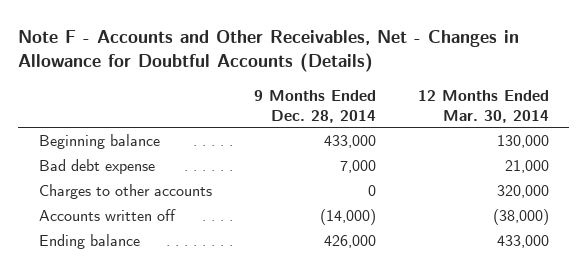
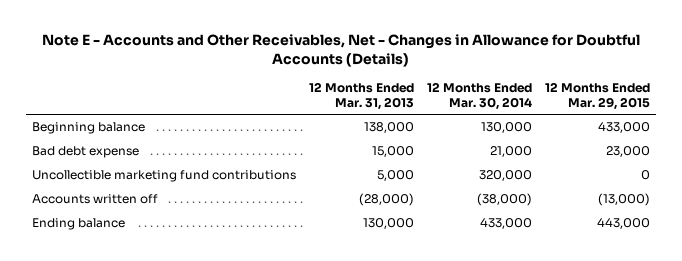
[18,29,520,73] Note F - Accounts and Other Receivables, Net - Changes in Allowance for Doubtful Accounts (Details) -> [42,33,641,67] Note E - Accounts and Other Receivables, Net - Changes in Allowance for Doubtful Accounts (Details)
[253,89,376,123] 9 Months Ended Dec. 28, 2014 -> none
none -> [309,82,415,110] 12 Months Ended Mar. 31, 2013
none -> [544,82,650,110] 12 Months Ended Mar. 29, 2015
[39,183,213,199] Charges to other accounts -> [32,170,297,183] Uncollectible marketing fund contributions

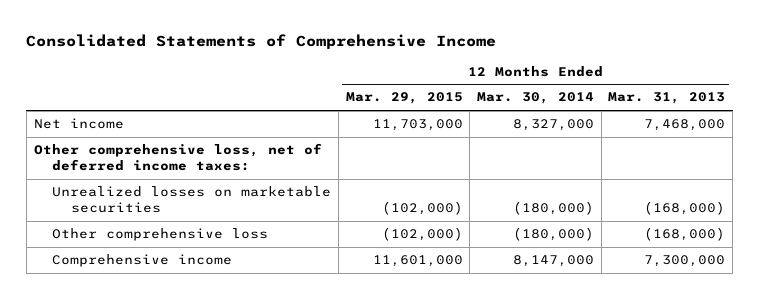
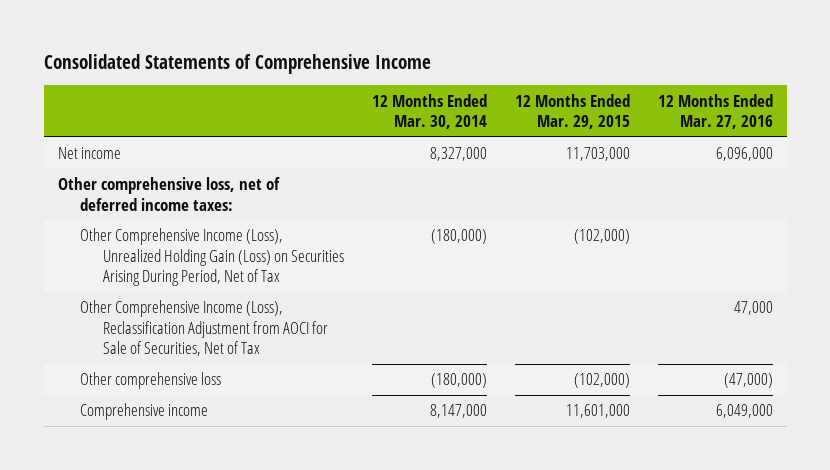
[608,92,726,105] Mar. 31, 2013 -> none
none -> [657,93,773,130] 12 Months Ended Mar. 27, 2016
[52,186,332,214] Unrealized losses on marketable securities -> [80,228,344,287] Other Comprehensive Income (Loss), Unrealized Holding Gain (Loss) on Securities Arising During Period, Net of Tax
none -> [80,300,328,357] Other Comprehensive Income (Loss), Reclassification Adjustment from AOCI for Sale of Securities, Net of Tax

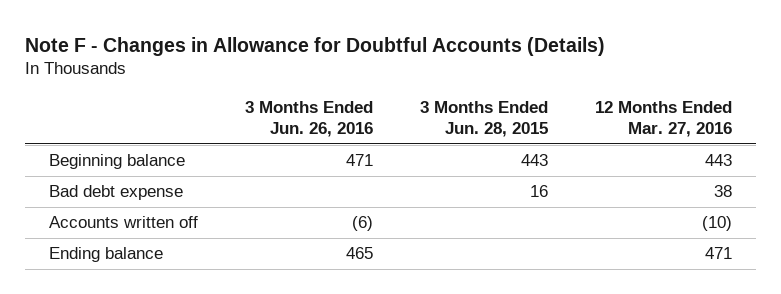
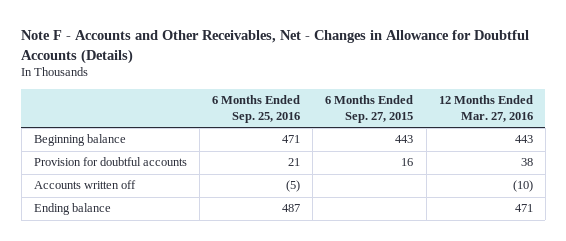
[25,36,606,56] Note F - Changes in Allowance for Doubtful Accounts (Details) -> [21,30,530,64] Note F - Accounts and Other Receivables, Net - Changes in Allowance for Doubtful Accounts (Details)
[245,100,374,137] 3 Months Ended Jun. 26, 2016 -> none
[420,100,549,137] 3 Months Ended Jun. 28, 2015 -> none
none -> [212,95,301,123] 6 Months Ended Sep. 25, 2016
none -> [325,95,414,123] 6 Months Ended Sep. 27, 2015
[49,185,184,201] Bad debt expense -> [33,157,187,167] Provision for doubtful accounts

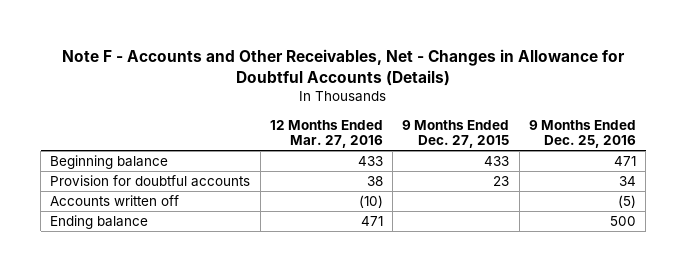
[212,95,301,123] 6 Months Ended Sep. 25, 2016 -> none
[325,95,414,123] 6 Months Ended Sep. 27, 2015 -> none
none -> [402,119,510,149] 9 Months Ended Dec. 27, 2015
none -> [529,119,637,149] 9 Months Ended Dec. 25, 2016
[514,135,533,144] 443 -> [357,155,383,166] 433

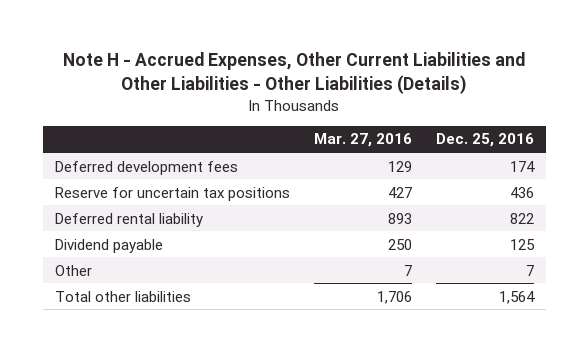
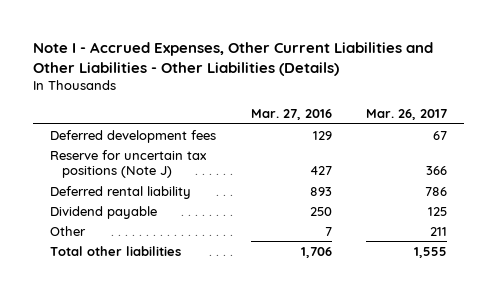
[63,52,526,95] Note H - Accrued Expenses, Other Current Liabilities and Other Liabilities - Other Liabilities (Details) -> [33,42,434,76] Note I - Accrued Expenses, Other Current Liabilities and Other Liabilities - Other Liabilities (Details)
[435,133,534,148] Dec. 25, 2016 -> none
none -> [365,108,447,120] Mar. 26, 2017
[54,186,290,201] Reserve for uncertain tax positions -> [50,149,208,179] Reserve for uncertain tax positions (Note J)

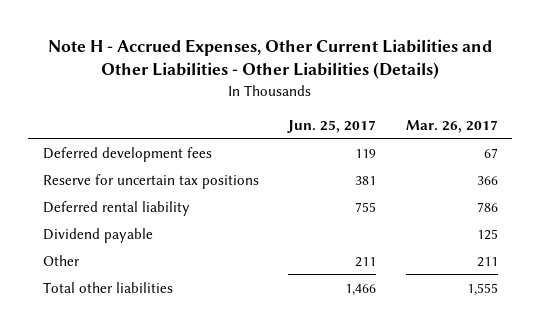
[33,42,434,76] Note I - Accrued Expenses, Other Current Liabilities and Other Liabilities - Other Liabilities (Details) -> [48,38,493,80] Note H - Accrued Expenses, Other Current Liabilities and Other Liabilities - Other Liabilities (Details)
[250,108,332,120] Mar. 27, 2016 -> none
none -> [287,119,377,133] Jun. 25, 2017
[50,149,208,179] Reserve for uncertain tax positions (Note J) -> [42,173,259,189] Reserve for uncertain tax positions

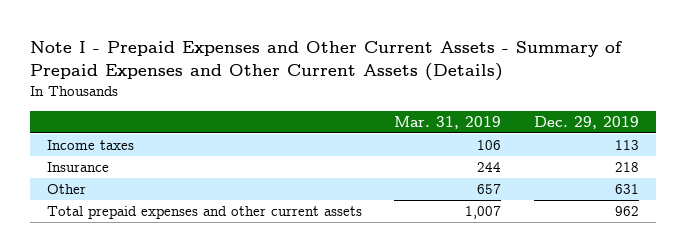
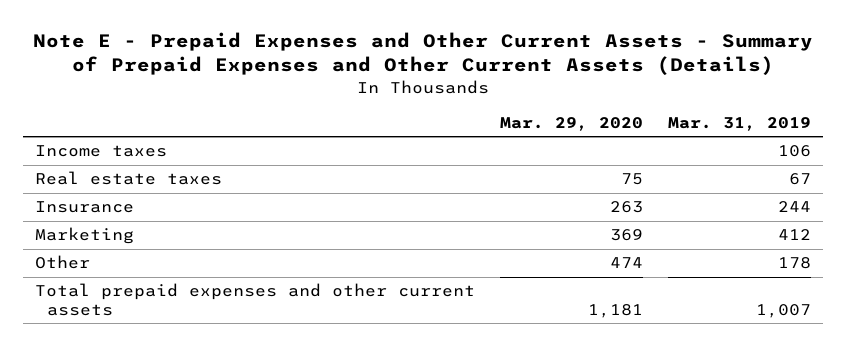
[30,41,623,82] Note I - Prepaid Expenses and Other Current Assets - Summary of Prepaid Expenses and Other Current Assets (Details) -> [33,32,814,76] Note E - Prepaid Expenses and Other Current Assets - Summary of Prepaid Expenses and Other Current Assets (Details)
[534,115,640,129] Dec. 29, 2019 -> none
none -> [500,116,644,131] Mar. 29, 2020
none -> [35,171,223,186] Real estate taxes
none -> [35,227,135,245] Marketing
[477,184,502,195] 657 -> [777,257,811,270] 178

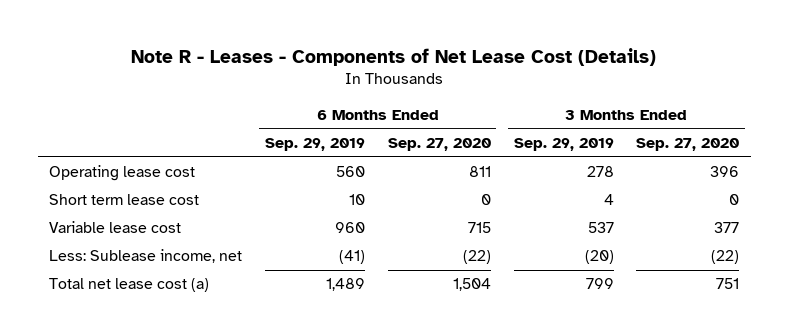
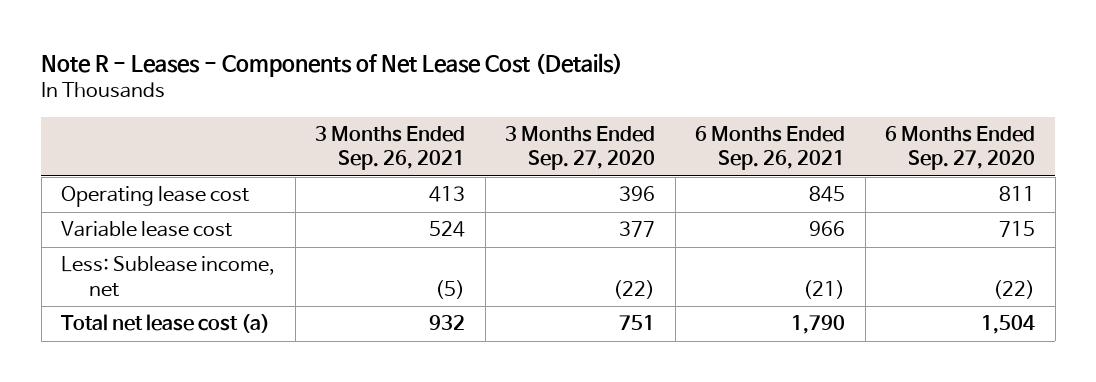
[265,137,366,151] Sep. 29, 2019 -> none
[513,137,614,151] Sep. 29, 2019 -> none
none -> [315,126,466,171] 3 Months Ended Sep. 26, 2021
none -> [695,126,846,171] 6 Months Ended Sep. 26, 2021
[49,194,200,206] Short term lease cost -> none

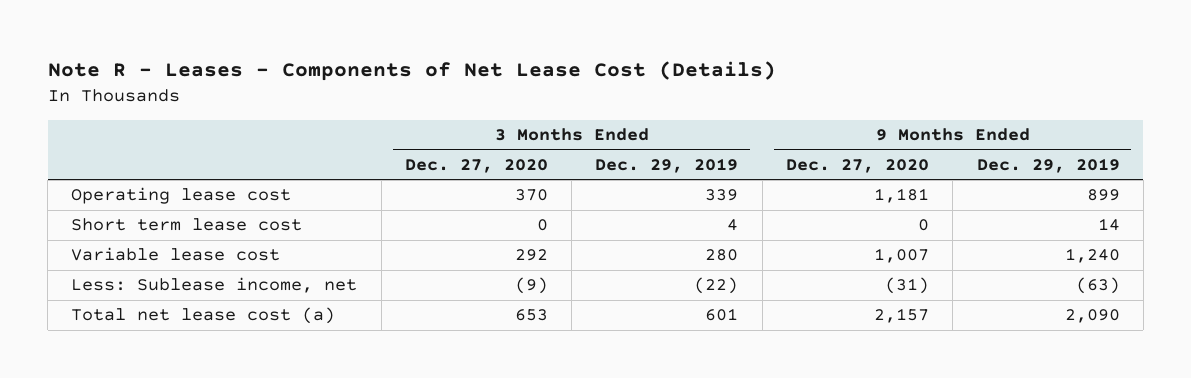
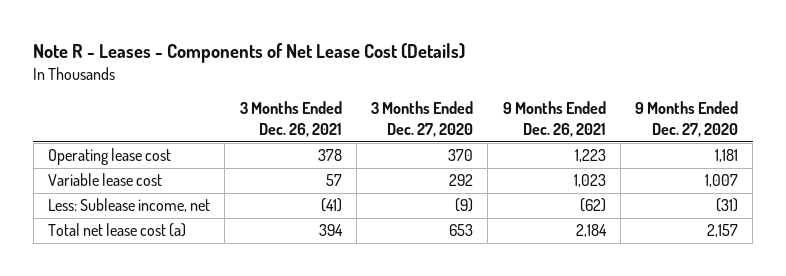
[595,157,739,173] Dec. 29, 2019 -> none
[976,157,1120,173] Dec. 29, 2019 -> none
none -> [239,101,342,137] 3 Months Ended Dec. 26, 2021
none -> [502,101,606,137] 9 Months Ended Dec. 26, 2021
[71,218,303,232] Short term lease cost -> none

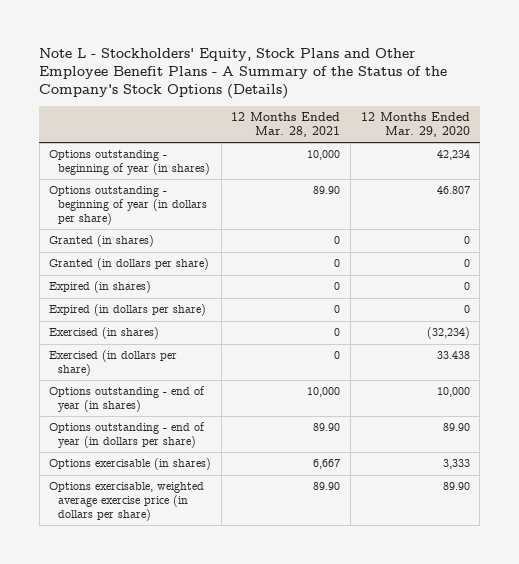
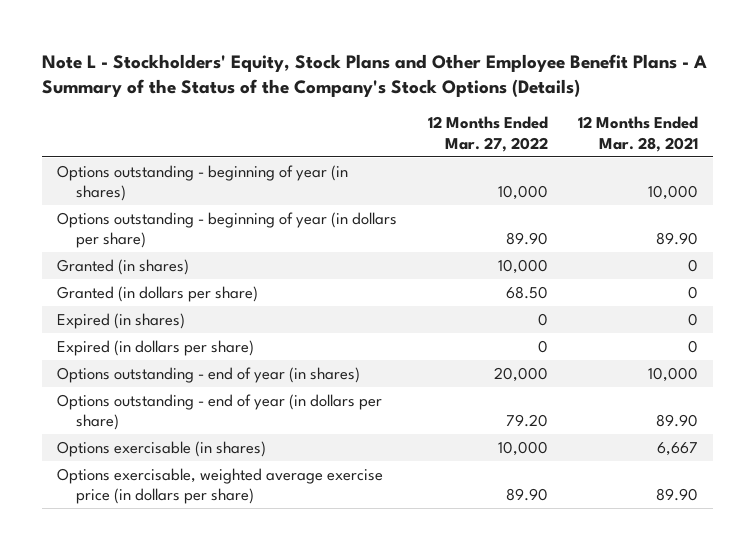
[360,112,470,138] 12 Months Ended Mar. 29, 2020 -> none
none -> [427,116,548,152] 12 Months Ended Mar. 27, 2022
[49,327,160,340] Exercised (in shares) -> none
[49,350,178,377] Exercised (in dollars per share) -> none

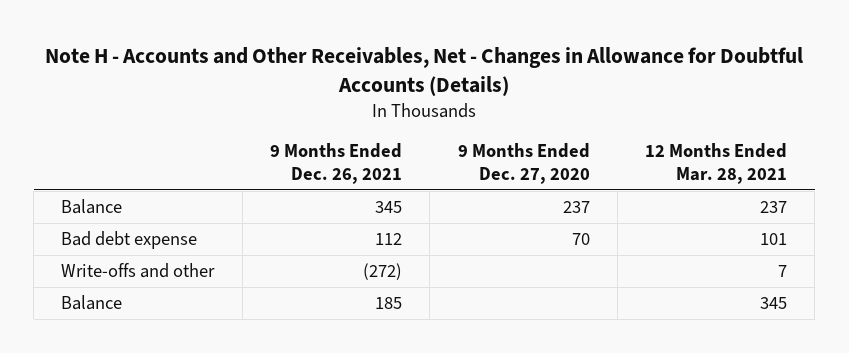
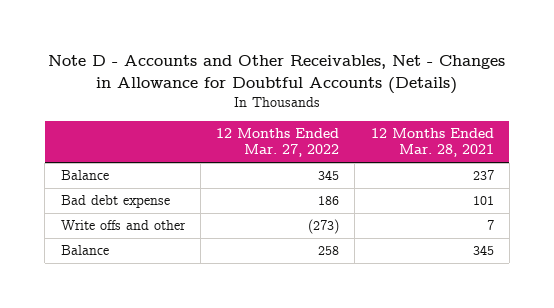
[45,46,804,96] Note H - Accounts and Other Receivables, Net - Changes in Allowance for Doubtful Accounts (Details) -> [48,55,506,94] Note D - Accounts and Other Receivables, Net - Changes in Allowance for Doubtful Accounts (Details)
[270,143,403,185] 9 Months Ended Dec. 26, 2021 -> none
[457,143,590,185] 9 Months Ended Dec. 27, 2020 -> none
none -> [216,128,340,158] 12 Months Ended Mar. 27, 2022
[61,263,216,279] Write-offs and other -> [60,220,186,231] Write offs and other

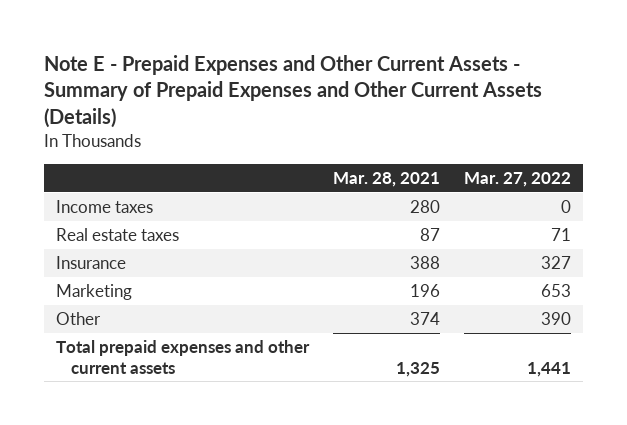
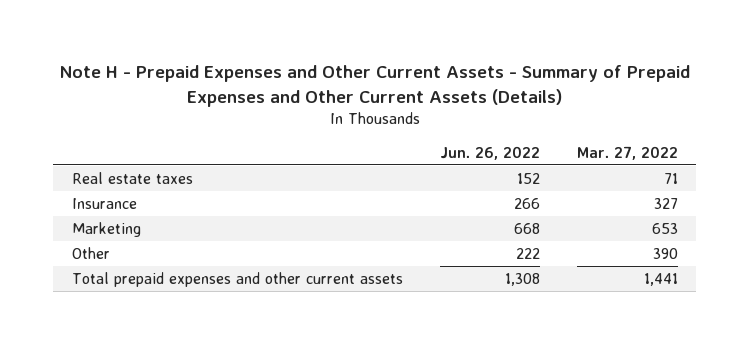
[44,54,543,128] Note E - Prepaid Expenses and Other Current Assets - Summary of Prepaid Expenses and Other Current Assets (Details) -> [58,64,690,107] Note H - Prepaid Expenses and Other Current Assets - Summary of Prepaid Expenses and Other Current Assets (Details)
[332,171,440,187] Mar. 28, 2021 -> none
none -> [439,145,540,160] Jun. 26, 2022
[56,199,154,213] Income taxes -> none

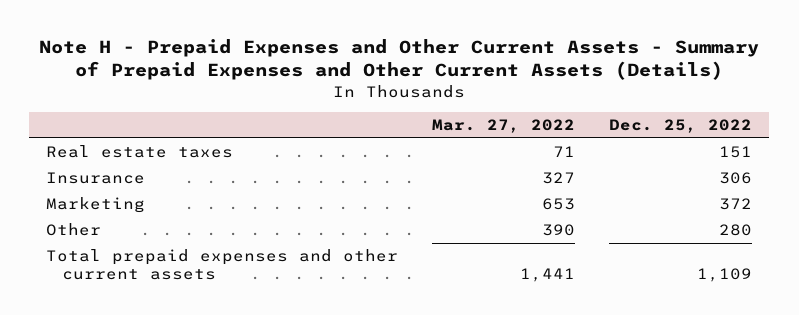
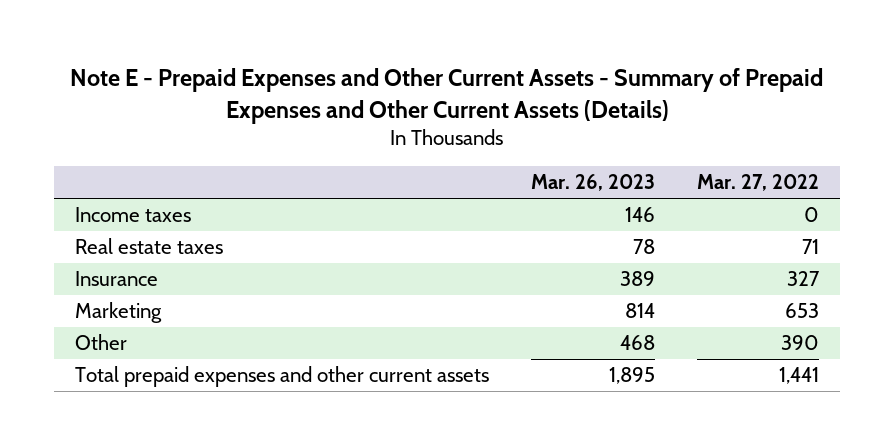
[39,38,760,81] Note H - Prepaid Expenses and Other Current Assets - Summary of Prepaid Expenses and Other Current Assets (Details) -> [70,67,824,124] Note E - Prepaid Expenses and Other Current Assets - Summary of Prepaid Expenses and Other Current Assets (Details)
[609,119,753,134] Dec. 25, 2022 -> none
none -> [531,174,656,192] Mar. 26, 2023
none -> [74,207,191,223] Income taxes

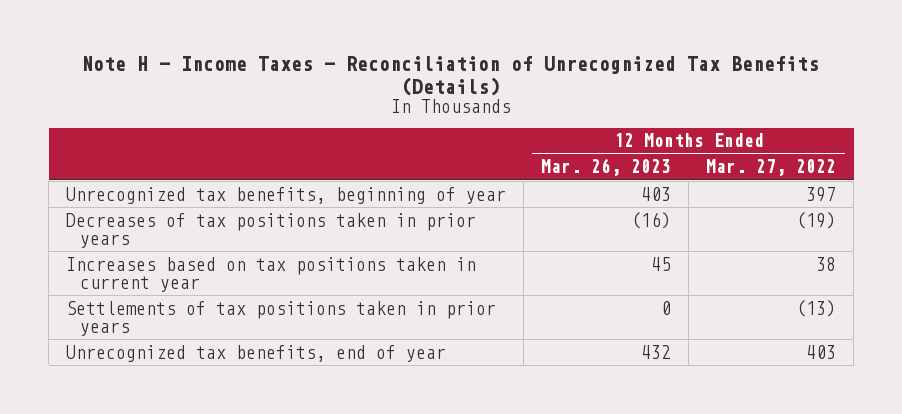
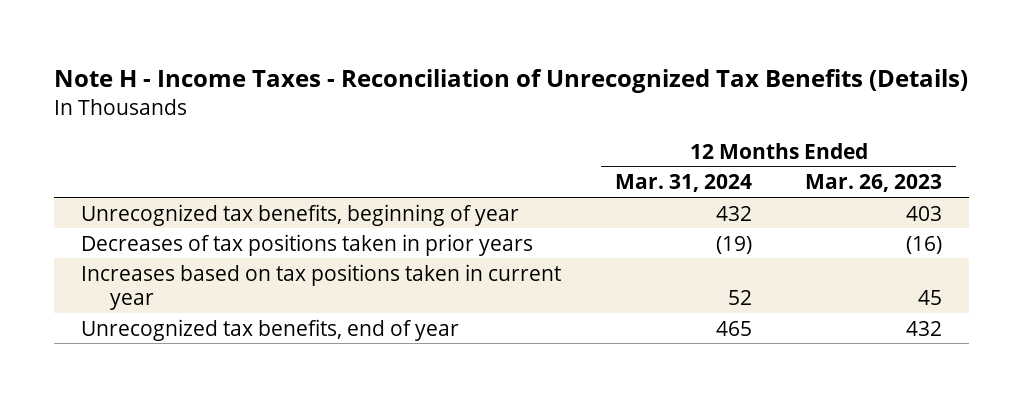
[706,159,837,177] Mar. 27, 2022 -> none
none -> [614,174,752,193] Mar. 31, 2024
[66,300,497,336] Settlements of tax positions taken in prior years -> none

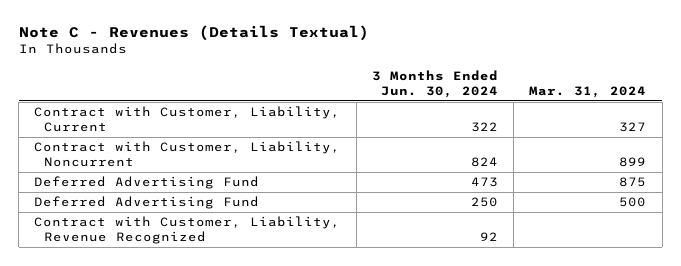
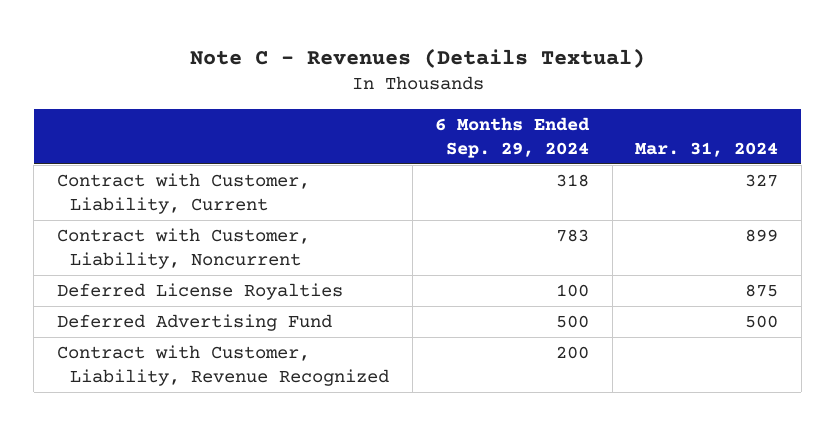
[371,69,498,98] 3 Months Ended Jun. 30, 2024 -> none
none -> [435,116,591,158] 6 Months Ended Sep. 29, 2024
[34,176,260,190] Deferred Advertising Fund -> [56,283,343,301] Deferred License Royalties

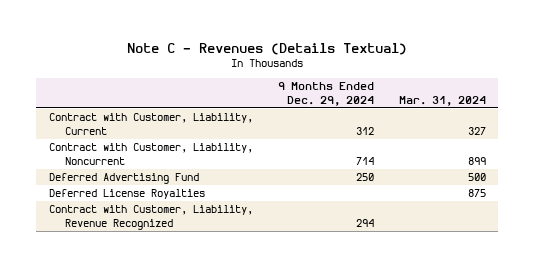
[435,116,591,158] 6 Months Ended Sep. 29, 2024 -> none
none -> [277,82,374,106] 9 Months Ended Dec. 29, 2024
[56,283,343,301] Deferred License Royalties -> [48,189,205,200] Deferred License Royalties

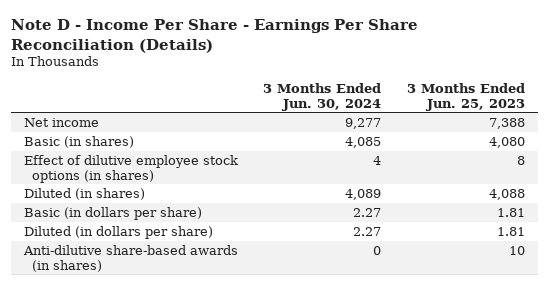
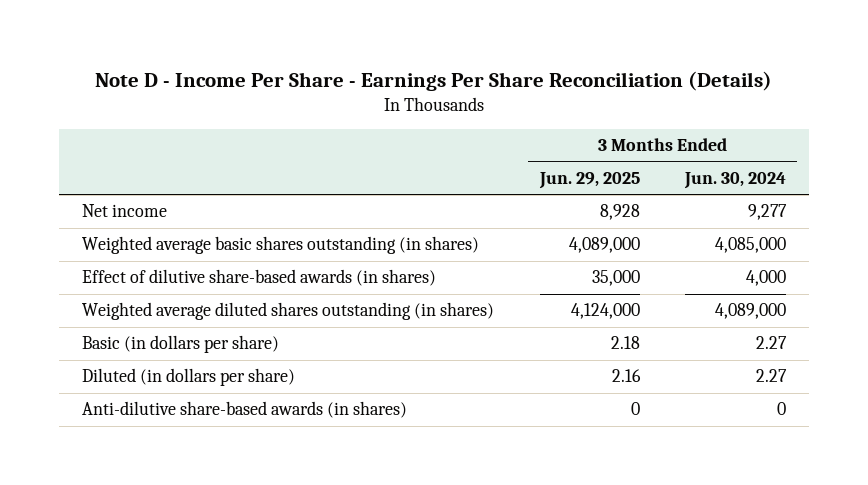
[406,82,525,111] 3 Months Ended Jun. 25, 2023 -> none
none -> [538,171,640,189] Jun. 29, 2025
[23,135,134,148] Basic (in shares) -> [82,236,480,255] Weighted average basic shares outstanding (in shares)
[345,136,382,148] 4,085 -> [715,237,787,254] 4,085,000
[23,154,238,183] Effect of dilutive employee stock options (in shares) -> [82,269,437,287] Effect of dilutive share-based awards (in shares)
[373,155,382,165] 4 -> [746,270,787,287] 4,000
[23,187,145,200] Diluted (in shares) -> [82,302,495,321] Weighted average diluted shares outstanding (in shares)
[345,188,382,200] 4,089 -> [715,303,787,320] 4,089,000

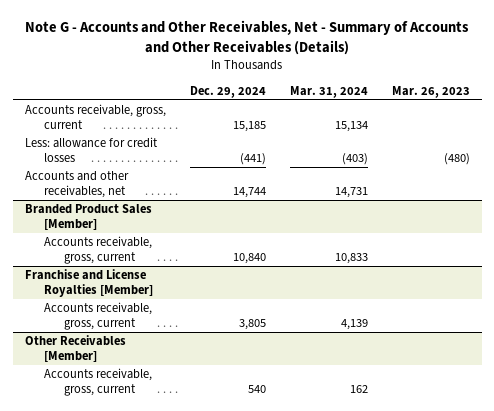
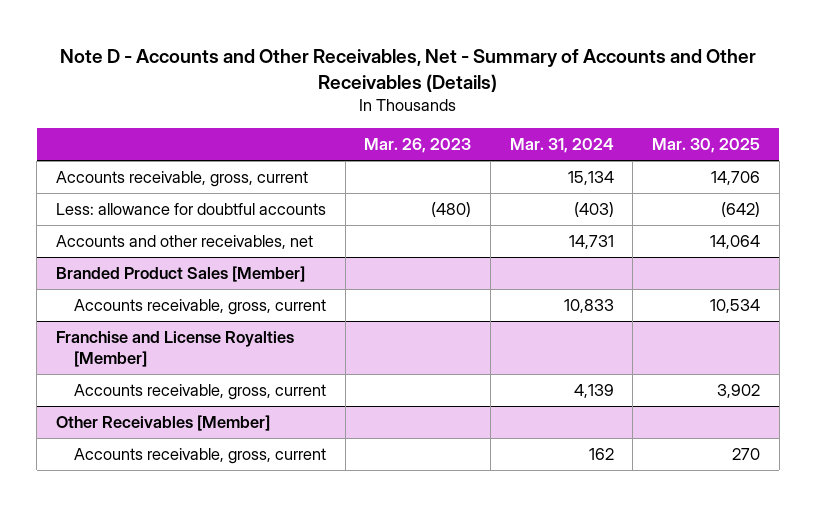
[25,20,470,55] Note G - Accounts and Other Receivables, Net - Summary of Accounts and Other Receivables (Details) -> [60,48,757,92] Note D - Accounts and Other Receivables, Net - Summary of Accounts and Other Receivables (Details)
[189,85,266,98] Dec. 29, 2024 -> none
none -> [652,137,761,153] Mar. 30, 2025
[24,137,158,163] Less: allowance for credit losses -> [56,203,327,216] Less: allowance for doubtful accounts

